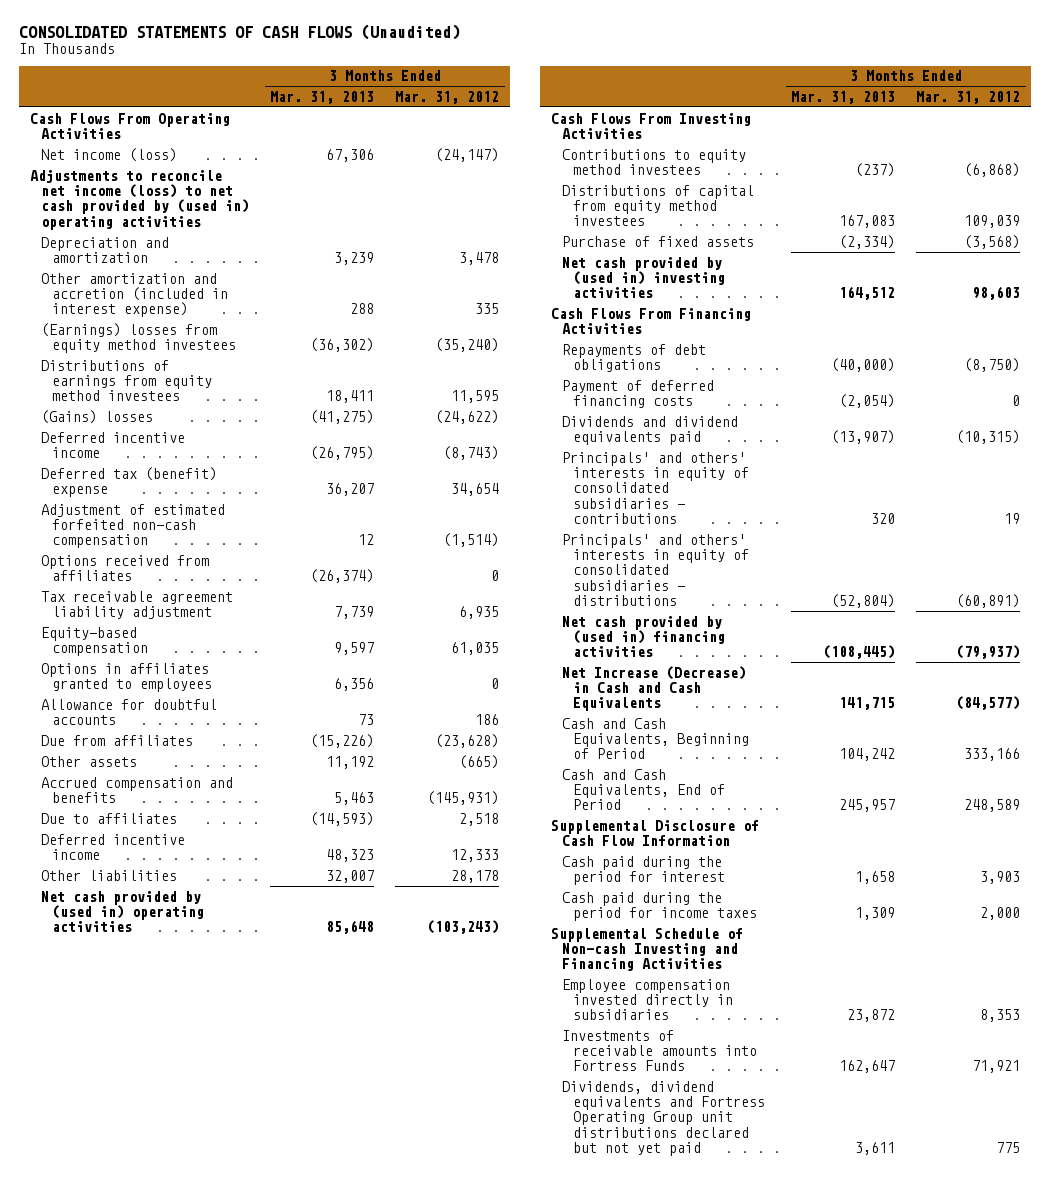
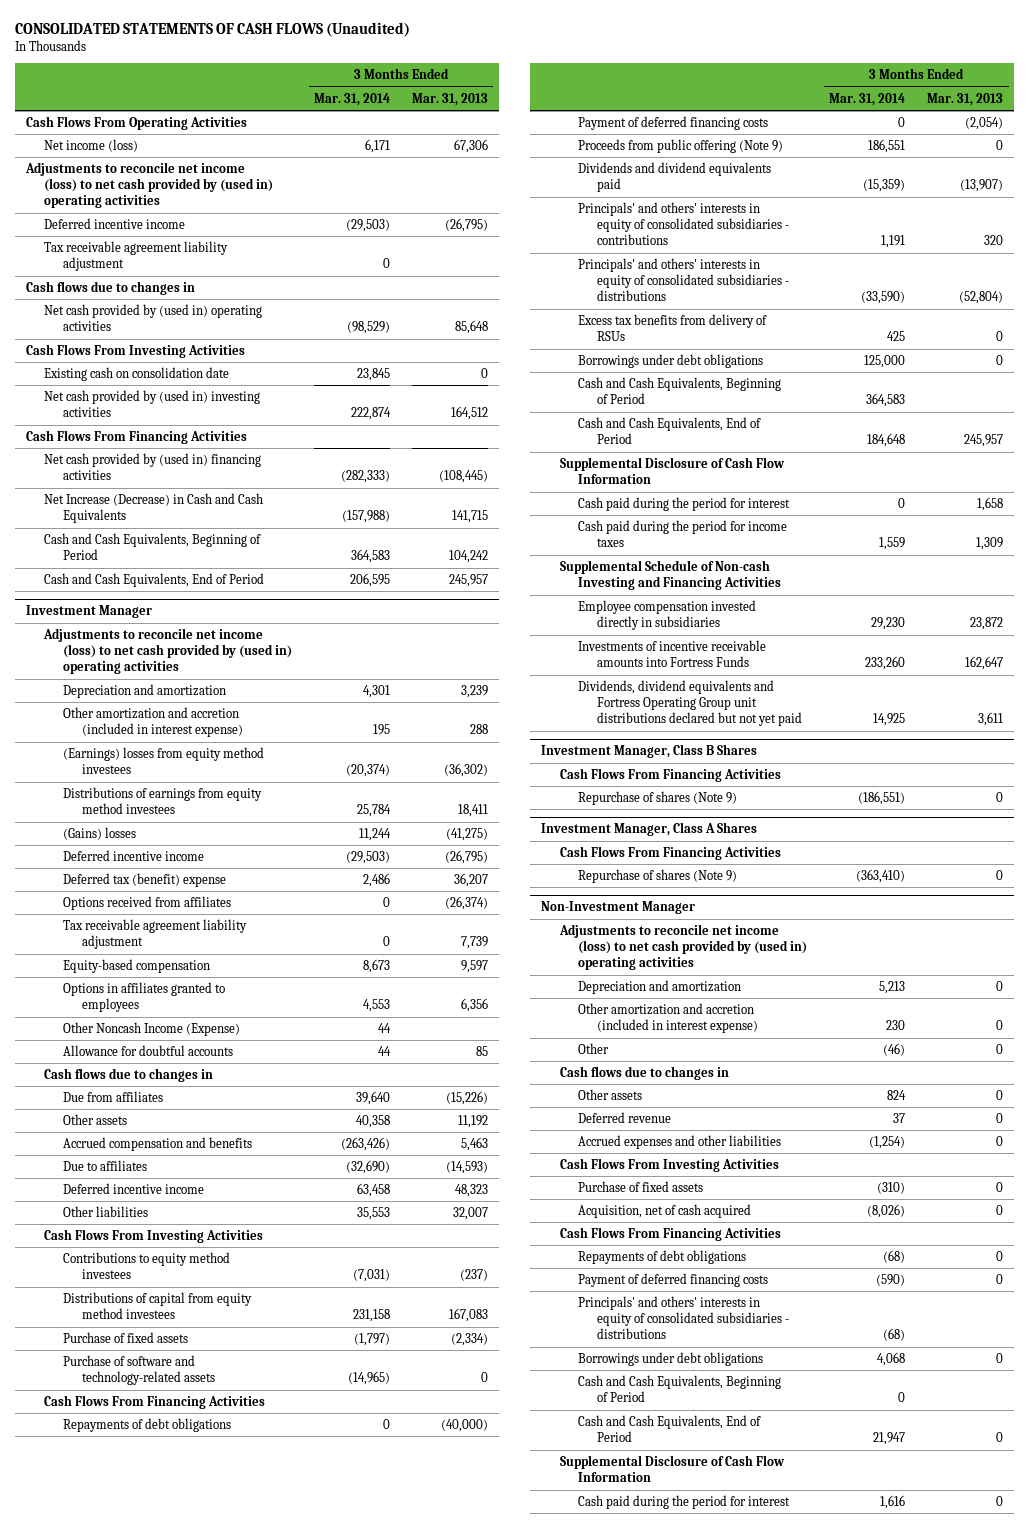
[395,90,500,104] Mar. 31, 2012 -> none
none -> [313,92,390,106] Mar. 31, 2014
none -> [44,217,186,229] Deferred incentive income
none -> [44,240,229,272] Tax receivable agreement liability adjustment
none -> [25,280,195,295] Cash flows due to changes in
[40,890,205,933] Net cash provided by (used in) operating activities -> [44,303,263,332] Net cash provided by (used in) operating activities
none -> [25,343,245,358] Cash Flows From Investing Activities
none -> [44,366,230,381] Existing cash on consolidation date
[561,256,726,299] Net cash provided by (used in) investing activities -> [44,389,261,418] Net cash provided by (used in) investing activities
none -> [25,429,247,444] Cash Flows From Financing Activities
[561,615,726,658] Net cash provided by (used in) financing activities -> [44,452,262,481] Net cash provided by (used in) financing activities
[561,665,746,712] Net Increase (Decrease) in Cash and Cash Equivalents -> [44,492,264,524] Net Increase (Decrease) in Cash and Cash Equivalents
[561,717,750,760] Cash and Cash Equivalents, Beginning of Period -> [44,532,262,561] Cash and Cash Equivalents, Beginning of Period
none -> [44,572,265,587] Cash and Cash Equivalents, End of Period
none -> [25,604,152,618] Investment Manager
none -> [43,627,293,675] Adjustments to reconcile net income (loss) to net cash provided by (used in) operating activities
[40,503,225,549] Adjustment of estimated forfeited non-cash compensation -> none
none -> [63,1021,241,1036] Other Noncash Income (Expense)
[358,714,375,726] 73 -> [475,1045,488,1056] 85
none -> [44,1067,214,1082] Cash flows due to changes in
none -> [63,1354,215,1386] Purchase of software and technology-related assets
none -> [578,138,784,153] Proceeds from public offering (Note 9)
none -> [578,313,768,342] Excess tax benefits from delivery of RSUs
none -> [578,353,764,368] Borrowings under debt obligations
none -> [578,376,782,405] Cash and Cash Equivalents, Beginning of Period
[561,1029,758,1072] Investments of receivable amounts into Fortress Funds -> [578,639,767,668] Investments of incentive receivable amounts into Fortress Funds
none -> [540,743,757,758] Investment Manager, Class B Shares
none -> [559,767,781,782] Cash Flows From Financing Activities
none -> [578,790,738,805] Repurchase of shares (Note 9)
none -> [540,821,757,836] Investment Manager, Class A Shares
none -> [559,845,781,860] Cash Flows From Financing Activities
none -> [578,868,738,883] Repurchase of shares (Note 9)
none -> [540,900,695,914] Non-Investment Manager
none -> [558,923,808,971] Adjustments to reconcile net income (loss) to net cash provided by (used in) operating activities
none -> [578,979,742,994] Depreciation and amortization
none -> [578,1002,759,1034] Other amortization and accretion (included in interest expense)
none -> [578,1042,610,1054] Other
none -> [559,1065,729,1080] Cash flows due to changes in
none -> [578,1088,643,1100] Other assets
none -> [578,1111,672,1123] Deferred revenue
none -> [578,1134,782,1149] Accrued expenses and other liabilities
none -> [559,1157,779,1172] Cash Flows From Investing Activities
none -> [578,1180,704,1192] Purchase of fixed assets
none -> [578,1203,752,1218] Acquisition, net of cash acquired
none -> [559,1226,781,1241] Cash Flows From Financing Activities
none -> [578,1249,747,1264] Repayments of debt obligations
none -> [578,1272,769,1287] Payment of deferred financing costs
none -> [578,1295,790,1340] Principals' and others' interests in equity of consolidated subsidiaries - distributions
none -> [578,1351,764,1366] Borrowings under debt obligations
none -> [578,1374,782,1403] Cash and Cash Equivalents, Beginning of Period
none -> [578,1414,762,1443] Cash and Cash Equivalents, End of Period
none -> [559,1454,785,1483] Supplemental Disclosure of Cash Flow Information
none -> [578,1494,791,1509] Cash paid during the period for interest

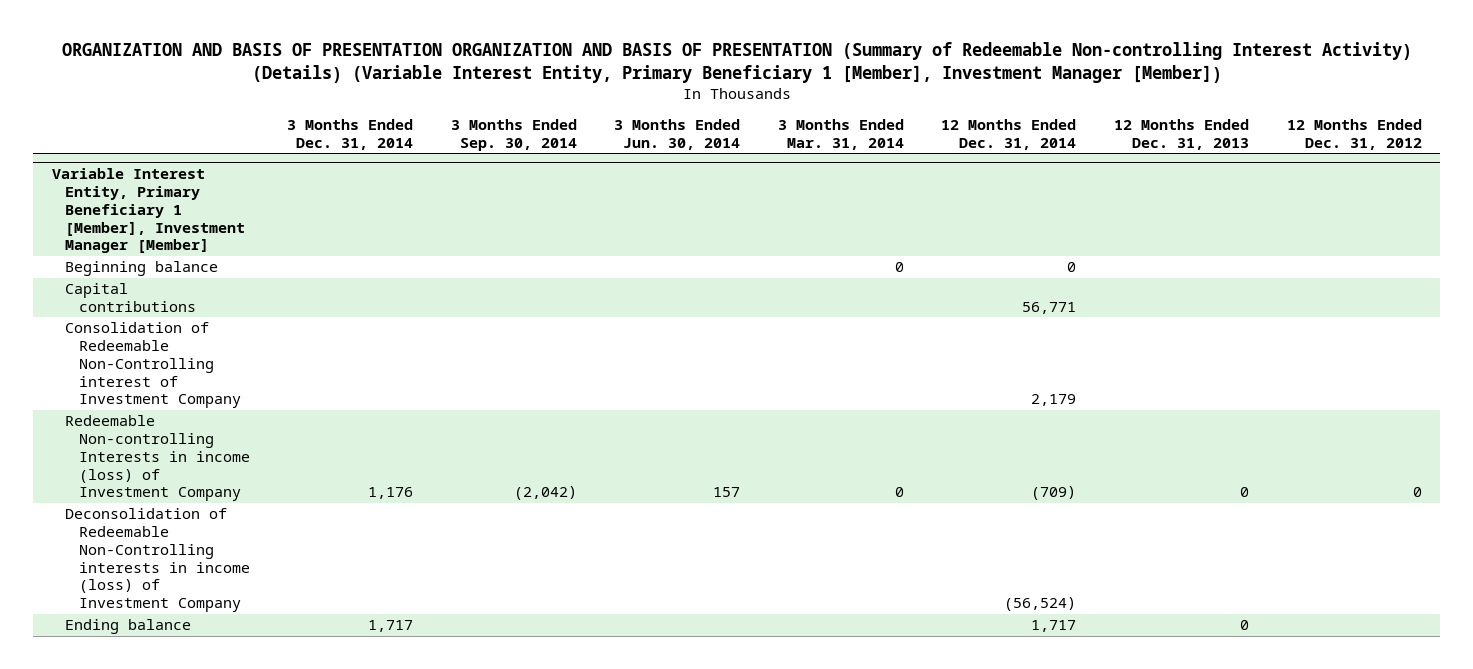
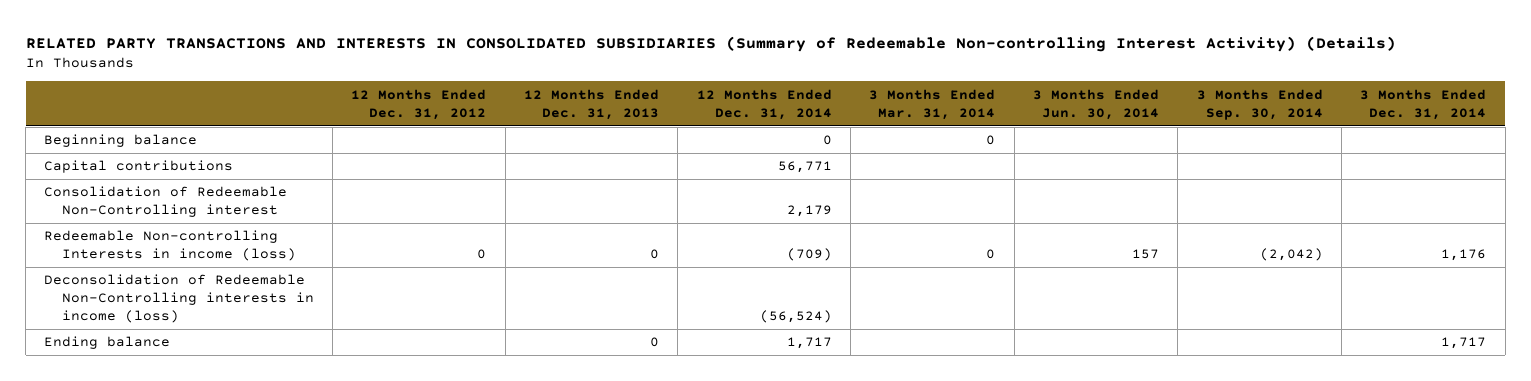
[61,41,1412,83] ORGANIZATION AND BASIS OF PRESENTATION ORGANIZATION AND BASIS OF PRESENTATION (Summary of Redeemable Non-controlling Interest Activity) (Details) (Variable Interest Entity, Primary Beneficiary 1 [Member], Investment Manager [Member]) -> [25,35,1396,52] RELATED PARTY TRANSACTIONS AND INTERESTS IN CONSOLIDATED SUBSIDIARIES (Summary of Redeemable Non-controlling Interest Activity) (Details)
[51,168,246,254] Variable Interest Entity, Primary Beneficiary 1 [Member], Investment Manager [Member] -> none
[65,322,241,409] Consolidation of Redeemable Non-Controlling interest of Investment Company -> [44,186,288,218] Consolidation of Redeemable Non-Controlling interest
[65,415,250,502] Redeemable Non-controlling Interests in income (loss) of Investment Company -> [44,230,296,262] Redeemable Non-controlling Interests in income (loss)
[65,508,250,613] Deconsolidation of Redeemable Non-Controlling interests in income (loss) of Investment Company -> [44,274,314,323] Deconsolidation of Redeemable Non-Controlling interests in income (loss)

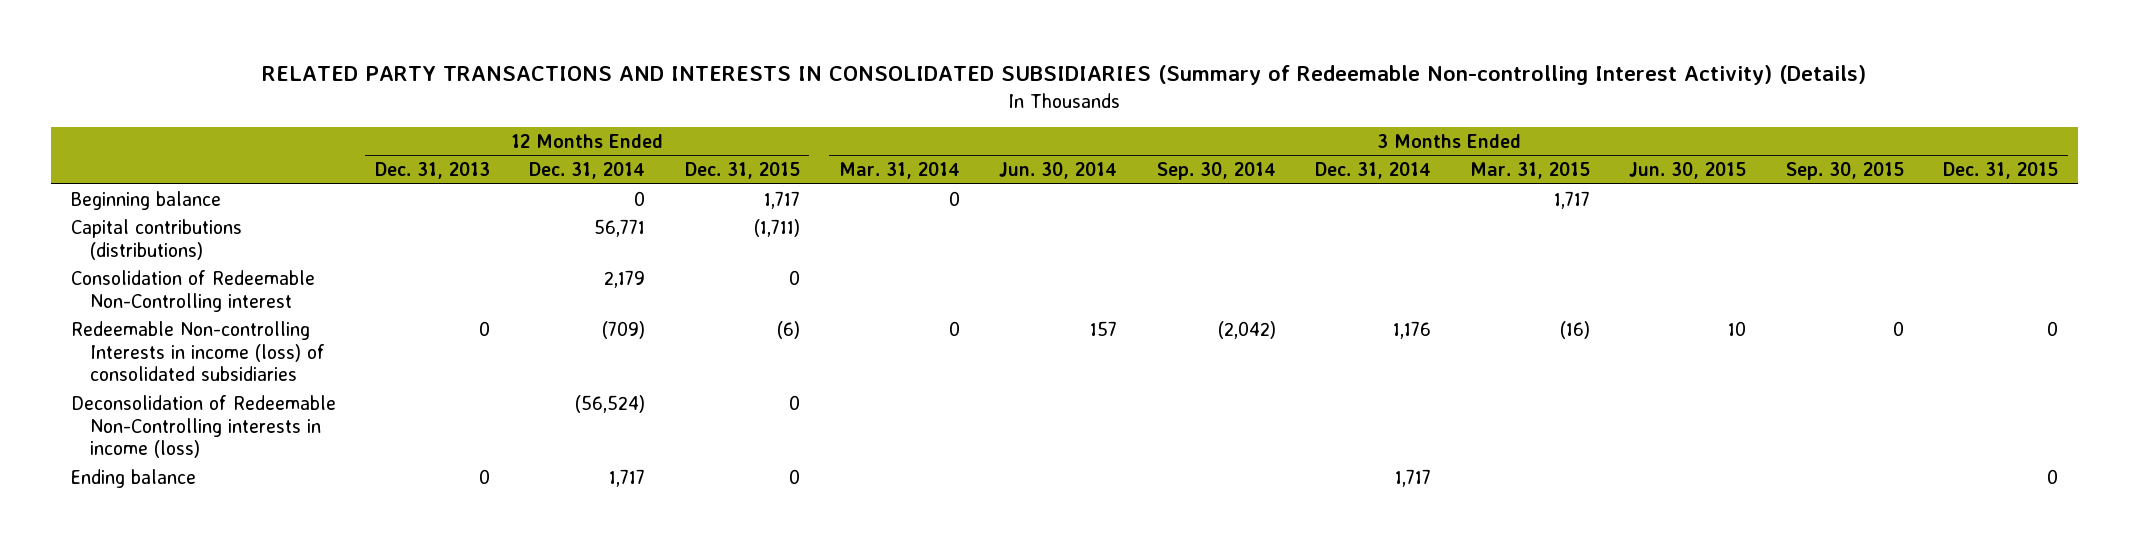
[351,88,487,120] 12 Months Ended Dec. 31, 2012 -> none
none -> [684,162,800,180] Dec. 31, 2015
none -> [1470,162,1591,180] Mar. 31, 2015
none -> [1629,162,1747,180] Jun. 30, 2015
none -> [1785,162,1904,181] Sep. 30, 2015
none -> [1943,162,2059,180] Dec. 31, 2015
[44,160,234,174] Capital contributions -> [70,218,242,260] Capital contributions (distributions)
[44,230,296,262] Redeemable Non-controlling Interests in income (loss) -> [70,320,325,382] Redeemable Non-controlling Interests in income (loss) of consolidated subsidiaries

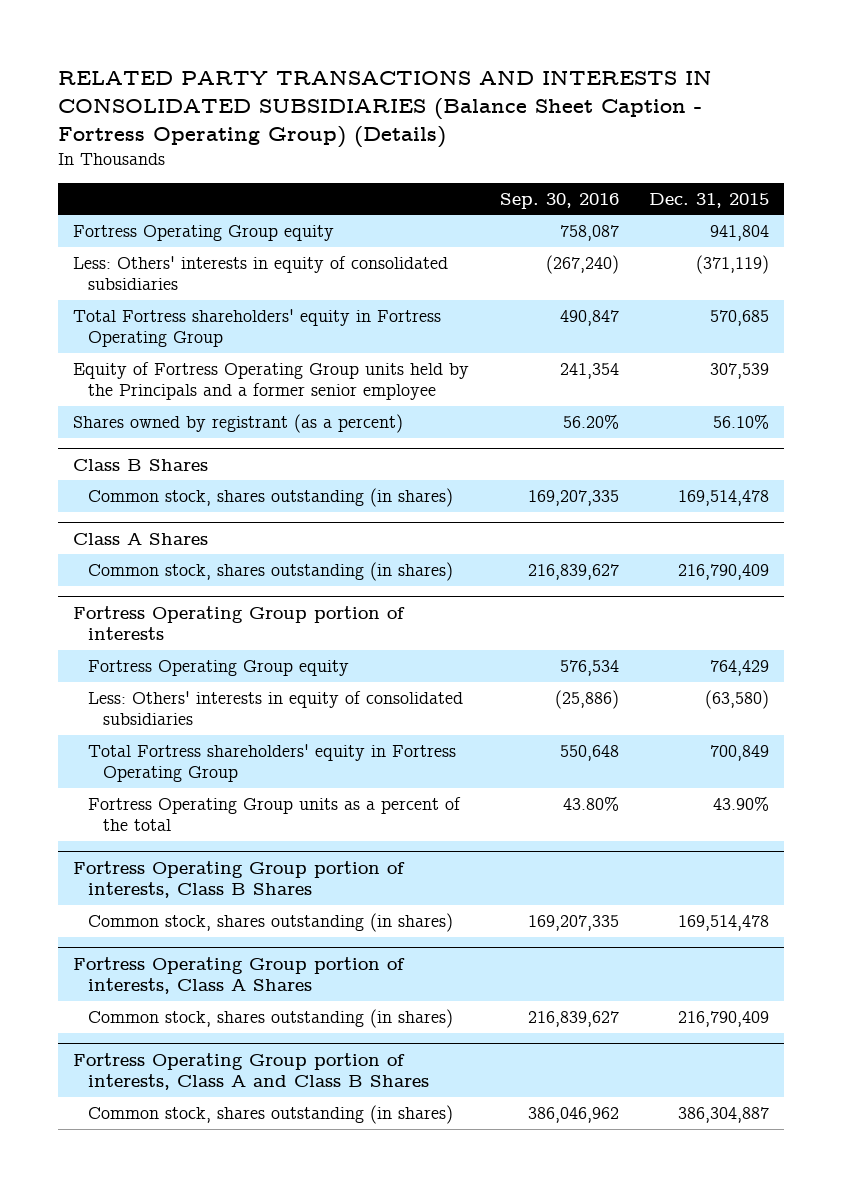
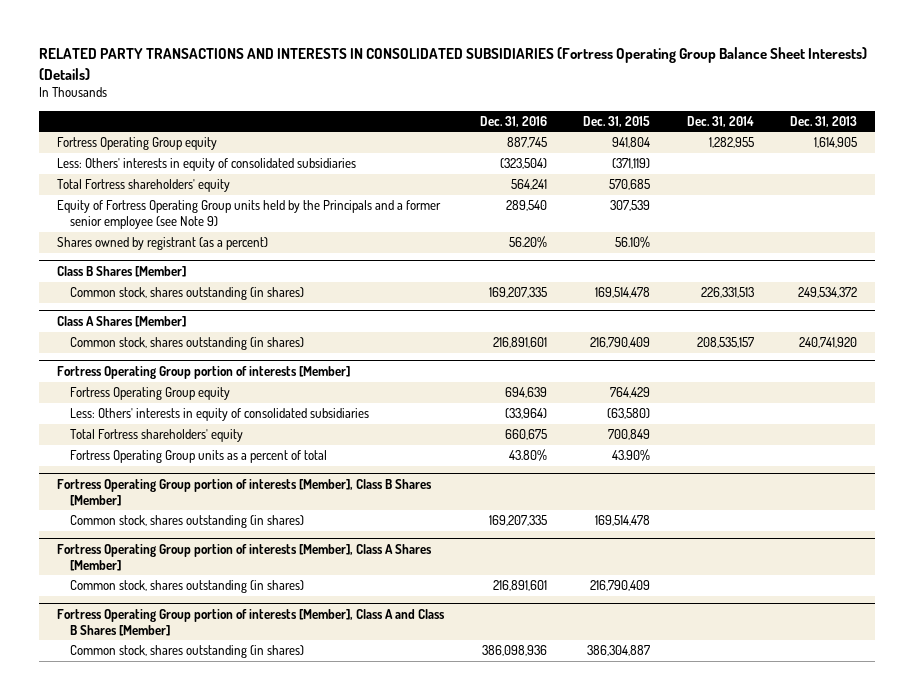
[57,70,712,148] RELATED PARTY TRANSACTIONS AND INTERESTS IN CONSOLIDATED SUBSIDIARIES (Balance Sheet Caption - Fortress Operating Group) (Details) -> [38,47,867,80] RELATED PARTY TRANSACTIONS AND INTERESTS IN CONSOLIDATED SUBSIDIARIES (Fortress Operating Group Balance Sheet Interests) (Details)
[499,192,619,209] Sep. 30, 2016 -> none
none -> [480,115,548,127] Dec. 31, 2016
none -> [686,115,754,127] Dec. 31, 2014
none -> [790,115,858,127] Dec. 31, 2013
[72,308,441,348] Total Fortress shareholders' equity in Fortress Operating Group -> [56,179,230,193] Total Fortress shareholders' equity
[72,361,469,401] Equity of Fortress Operating Group units held by the Principals and a former senior employee -> [56,200,441,230] Equity of Fortress Operating Group units held by the Principals and a former senior employee (see Note 9)
[72,458,208,471] Class B Shares -> [56,266,186,278] Class B Shares [Member]
[72,532,208,545] Class A Shares -> [56,316,186,328] Class A Shares [Member]
[72,605,405,641] Fortress Operating Group portion of interests -> [56,366,350,380] Fortress Operating Group portion of interests [Member]
[87,743,456,783] Total Fortress shareholders' equity in Fortress Operating Group -> [69,429,243,443] Total Fortress shareholders' equity
[87,796,461,832] Fortress Operating Group units as a percent of the total -> [69,450,327,464] Fortress Operating Group units as a percent of total
[72,860,405,899] Fortress Operating Group portion of interests, Class B Shares -> [56,479,432,506] Fortress Operating Group portion of interests [Member], Class B Shares [Member]
[72,956,405,995] Fortress Operating Group portion of interests, Class A Shares -> [56,544,432,571] Fortress Operating Group portion of interests [Member], Class A Shares [Member]
[72,1052,429,1091] Fortress Operating Group portion of interests, Class A and Class B Shares -> [56,609,445,636] Fortress Operating Group portion of interests [Member], Class A and Class B Shares [Member]

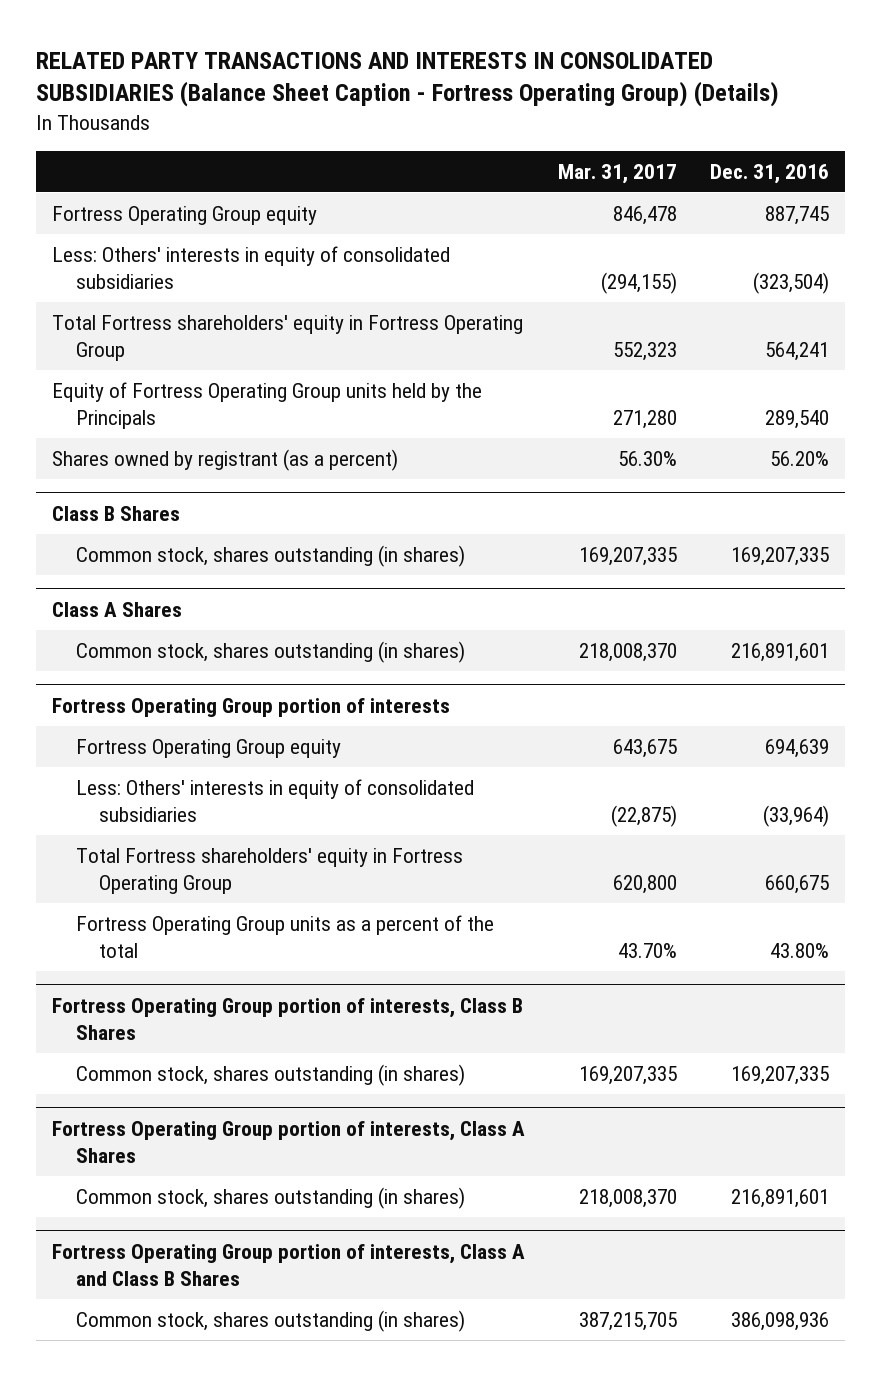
[38,47,867,80] RELATED PARTY TRANSACTIONS AND INTERESTS IN CONSOLIDATED SUBSIDIARIES (Fortress Operating Group Balance Sheet Interests) (Details) -> [35,51,779,108] RELATED PARTY TRANSACTIONS AND INTERESTS IN CONSOLIDATED SUBSIDIARIES (Balance Sheet Caption - Fortress Operating Group) (Details)
[583,115,651,127] Dec. 31, 2015 -> none
[686,115,754,127] Dec. 31, 2014 -> none
[790,115,858,127] Dec. 31, 2013 -> none
none -> [558,163,678,184] Mar. 31, 2017
[56,179,230,193] Total Fortress shareholders' equity -> [52,314,524,362] Total Fortress shareholders' equity in Fortress Operating Group
[56,200,441,230] Equity of Fortress Operating Group units held by the Principals and a former senior employee (see Note 9) -> [52,381,483,430] Equity of Fortress Operating Group units held by the Principals
[56,266,186,278] Class B Shares [Member] -> [52,505,181,521] Class B Shares
[56,316,186,328] Class A Shares [Member] -> [52,601,183,617] Class A Shares
[56,366,350,380] Fortress Operating Group portion of interests [Member] -> [52,697,451,717] Fortress Operating Group portion of interests
[69,429,243,443] Total Fortress shareholders' equity -> [75,847,463,895] Total Fortress shareholders' equity in Fortress Operating Group
[69,450,327,464] Fortress Operating Group units as a percent of total -> [75,914,494,959] Fortress Operating Group units as a percent of the total
[56,479,432,506] Fortress Operating Group portion of interests [Member], Class B Shares [Member] -> [52,997,524,1040] Fortress Operating Group portion of interests, Class B Shares
[56,544,432,571] Fortress Operating Group portion of interests [Member], Class A Shares [Member] -> [52,1120,526,1163] Fortress Operating Group portion of interests, Class A Shares
[56,609,445,636] Fortress Operating Group portion of interests [Member], Class A and Class B Shares [Member] -> [52,1243,526,1286] Fortress Operating Group portion of interests, Class A and Class B Shares

